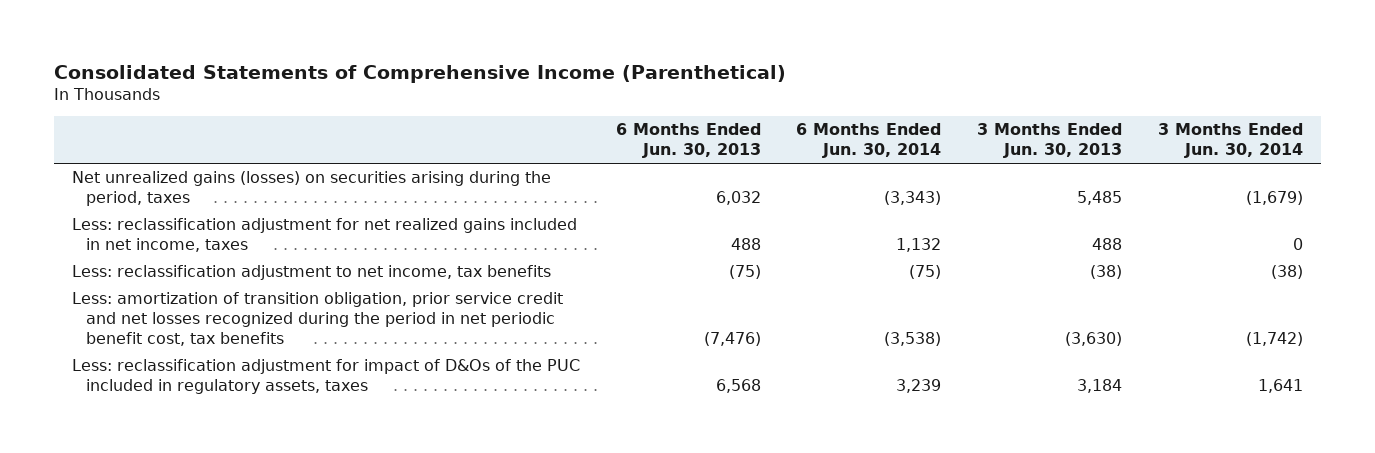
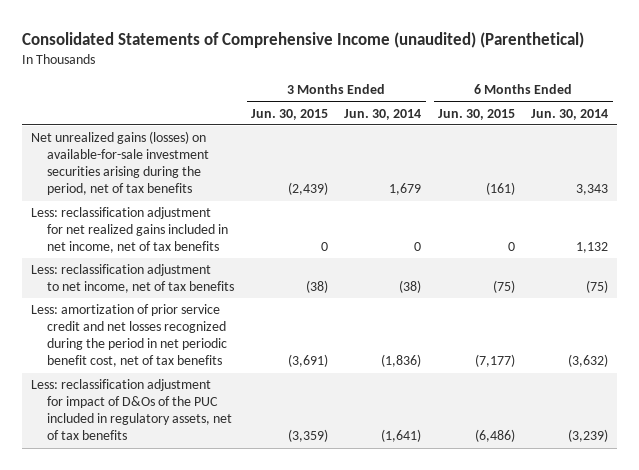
[53,64,786,83] Consolidated Statements of Comprehensive Income (Parenthetical) -> [22,31,585,48] Consolidated Statements of Comprehensive Income (unaudited) (Parenthetical)
[615,123,761,159] 6 Months Ended Jun. 30, 2013 -> none
[977,123,1123,159] 3 Months Ended Jun. 30, 2013 -> none
none -> [250,108,328,120] Jun. 30, 2015
none -> [437,108,515,120] Jun. 30, 2015
[71,171,551,207] Net unrealized gains (losses) on securities arising during the period, taxes -> [30,131,210,196] Net unrealized gains (losses) on available-for-sale investment securities arising during the period, net of tax benefits
[884,191,942,206] (3,343) -> [576,184,609,196] 3,343
[1245,191,1303,206] (1,679) -> [389,183,422,196] 1,679
[71,218,577,253] Less: reclassification adjustment for net realized gains included in net income, taxes -> [30,207,229,254] Less: reclassification adjustment for net realized gains included in net income, net of tax benefits
[71,265,551,281] Less: reclassification adjustment to net income, tax benefits -> [30,264,235,294] Less: reclassification adjustment to net income, net of tax benefits
[71,292,563,347] Less: amortization of transition obligation, prior service credit and net losses recognized during the period in net periodic benefit cost, tax benefits -> [30,304,228,368] Less: amortization of prior service credit and net losses recognized during the period in net periodic benefit cost, net of tax benefits
[884,332,942,347] (3,538) -> [568,354,609,368] (3,632)
[1245,332,1303,347] (1,742) -> [381,354,422,368] (1,836)
[71,359,580,395] Less: reclassification adjustment for impact of D&Os of the PUC included in regulatory assets, taxes -> [30,379,233,441] Less: reclassification adjustment for impact of D&Os of the PUC included in regulatory assets, net of tax benefits
[896,379,942,394] 3,239 -> [568,429,609,443] (3,239)
[1257,379,1303,394] 1,641 -> [381,429,422,443] (1,641)

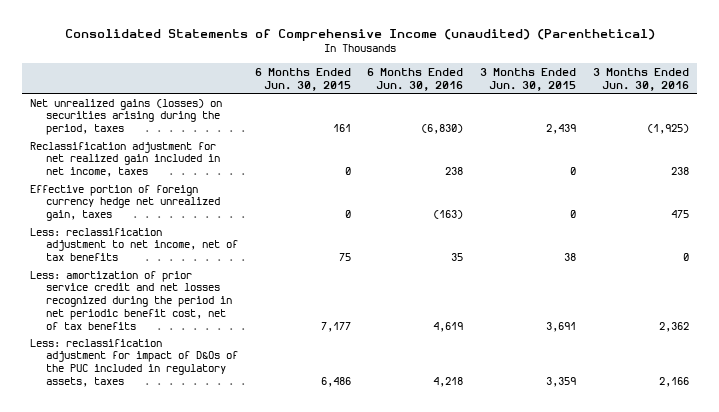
[344,108,422,120] Jun. 30, 2014 -> none
[531,108,609,120] Jun. 30, 2014 -> none
none -> [367,67,464,91] 6 Months Ended Jun. 30, 2016
none -> [593,67,690,91] 3 Months Ended Jun. 30, 2016
[30,131,210,196] Net unrealized gains (losses) on available-for-sale investment securities arising during the period, net of tax benefits -> [30,98,223,136] Net unrealized gains (losses) on securities arising during the period, taxes
[287,182,328,196] (2,439) -> [546,124,577,135] 2,439
[485,182,515,196] (161) -> [332,124,351,133] 161
[30,207,229,254] Less: reclassification adjustment for net realized gains included in net income, net of tax benefits -> [30,141,220,178] Reclassification adjustment for net realized gain included in net income, taxes
none -> [30,184,220,222] Effective portion of foreign currency hedge net unrealized gain, taxes
[305,280,328,294] (38) -> [564,253,577,262] 38
[492,280,515,294] (75) -> [338,253,351,262] 75
[287,354,328,368] (3,691) -> [546,321,577,332] 3,691
[474,354,515,368] (7,177) -> [320,321,351,332] 7,177
[30,379,233,441] Less: reclassification adjustment for impact of D&Os of the PUC included in regulatory assets, net of tax benefits -> [30,338,238,388] Less: reclassification adjustment for impact of D&Os of the PUC included in regulatory assets, taxes
[287,429,328,443] (3,359) -> [546,377,577,388] 3,359
[474,429,515,443] (6,486) -> [320,377,351,388] 6,486

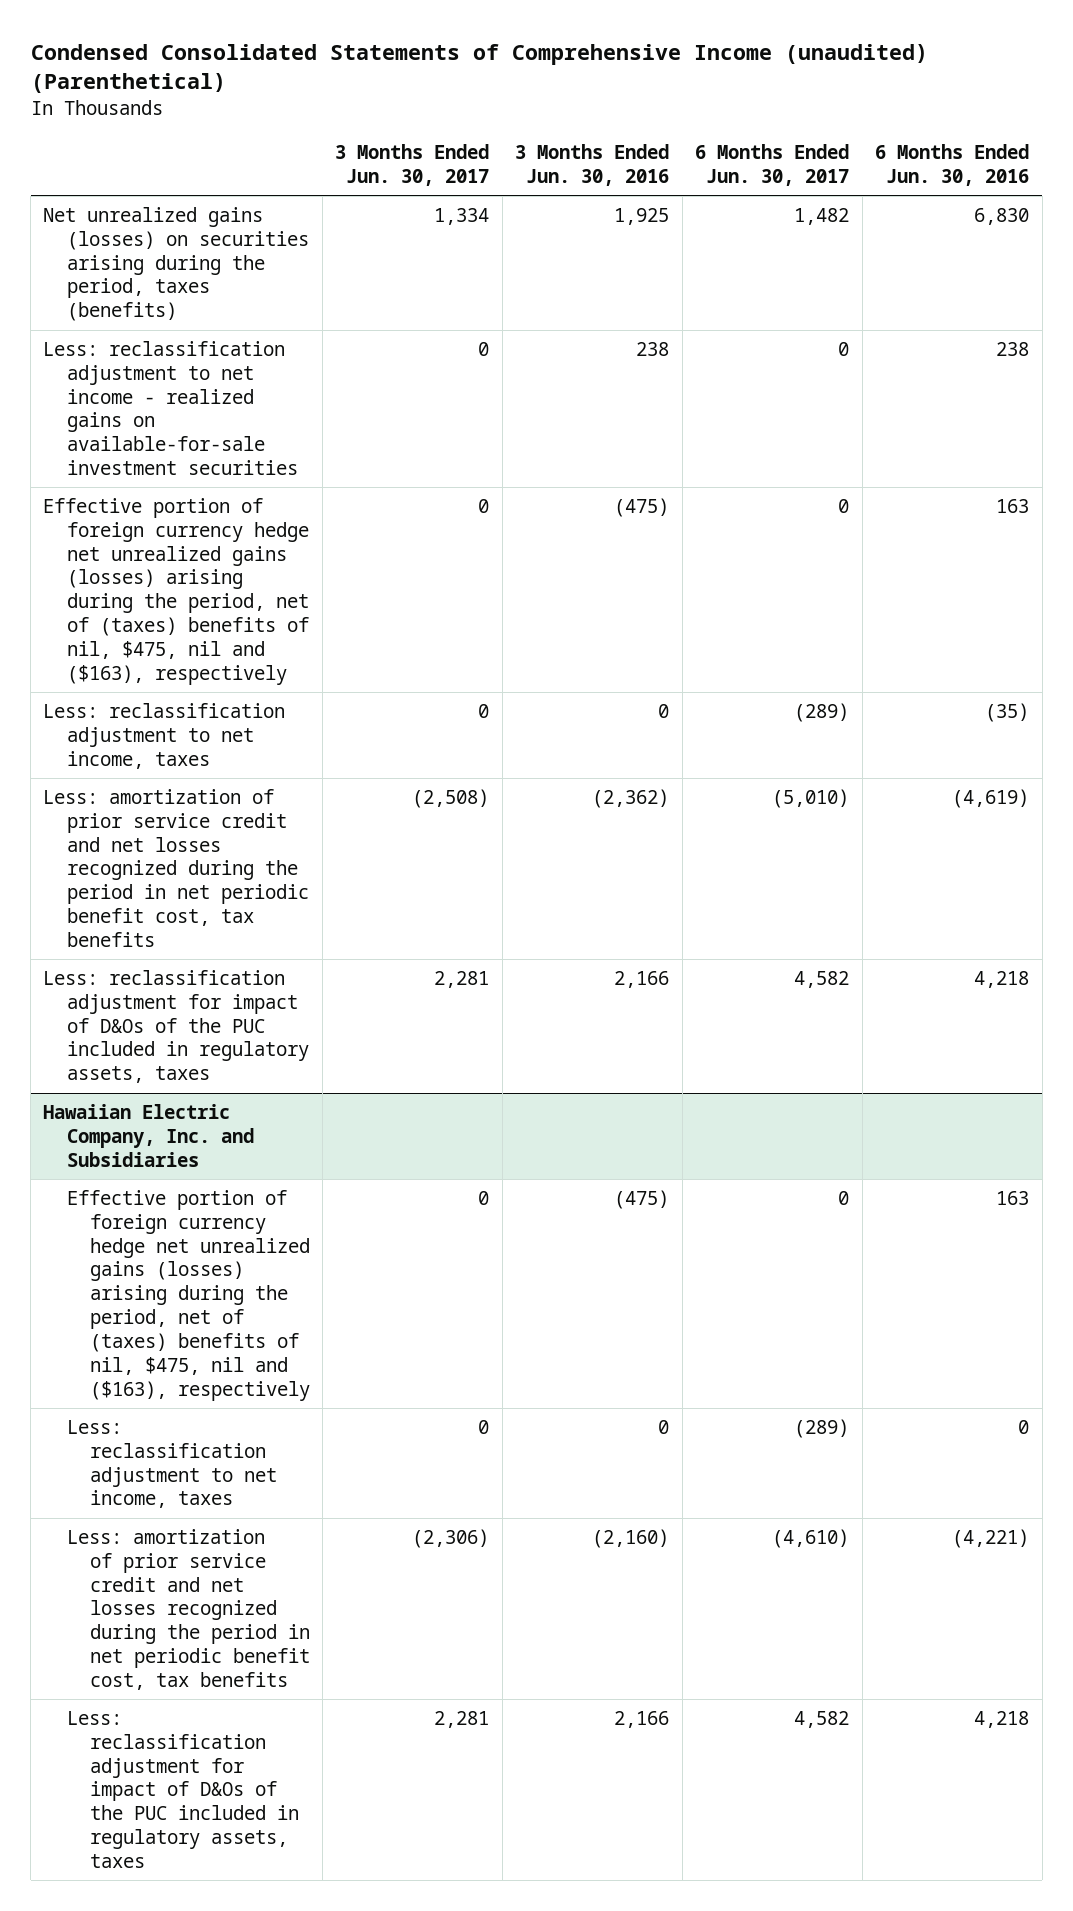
[64,29,655,42] Consolidated Statements of Comprehensive Income (unaudited) (Parenthetical) -> [30,43,928,94] Condensed Consolidated Statements of Comprehensive Income (unaudited) (Parenthetical)
[254,67,351,91] 6 Months Ended Jun. 30, 2015 -> none
[480,67,577,91] 3 Months Ended Jun. 30, 2015 -> none
none -> [335,144,490,187] 3 Months Ended Jun. 30, 2017
none -> [695,144,850,187] 6 Months Ended Jun. 30, 2017
[30,98,223,136] Net unrealized gains (losses) on securities arising during the period, taxes -> [43,206,309,322] Net unrealized gains (losses) on securities arising during the period, taxes (benefits)
[421,124,464,135] (6,830) -> [974,207,1030,225] 6,830
[647,124,690,135] (1,925) -> [614,207,670,225] 1,925
[30,141,220,178] Reclassification adjustment for net realized gain included in net income, taxes -> [43,340,298,476] Less: reclassification adjustment to net income - realized gains on available-for-sale investment securities
[30,184,220,222] Effective portion of foreign currency hedge net unrealized gain, taxes -> [43,497,309,686] Effective portion of foreign currency hedge net unrealized gains (losses) arising during the period, net of (taxes) benefits of nil, $475, nil and ($163), respectively
[433,210,464,220] (163) -> [996,498,1030,513] 163
[671,210,690,219] 475 -> [614,497,670,517] (475)
[30,227,238,262] Less: reclassification adjustment to net income, net of tax benefits -> [43,702,286,769] Less: reclassification adjustment to net income, taxes
[451,253,464,262] 35 -> [985,702,1030,722] (35)
[30,270,232,330] Less: amortization of prior service credit and net losses recognized during the period in net periodic benefit cost, net of tax benefits -> [43,788,309,948] Less: amortization of prior service credit and net losses recognized during the period in net periodic benefit cost, tax benefits
[433,321,464,332] 4,619 -> [952,788,1030,808] (4,619)
[659,321,690,332] 2,362 -> [592,788,670,808] (2,362)
none -> [43,1103,254,1167] Hawaiian Electric Company, Inc. and Subsidiaries
none -> [66,1189,310,1402] Effective portion of foreign currency hedge net unrealized gains (losses) arising during the period, net of (taxes) benefits of nil, $475, nil and ($163), respectively
none -> [66,1419,277,1509] Less: reclassification adjustment to net income, taxes
none -> [66,1528,310,1691] Less: amortization of prior service credit and net losses recognized during the period in net periodic benefit cost, tax benefits
none -> [66,1710,299,1869] Less: reclassification adjustment for impact of D&Os of the PUC included in regulatory assets, taxes

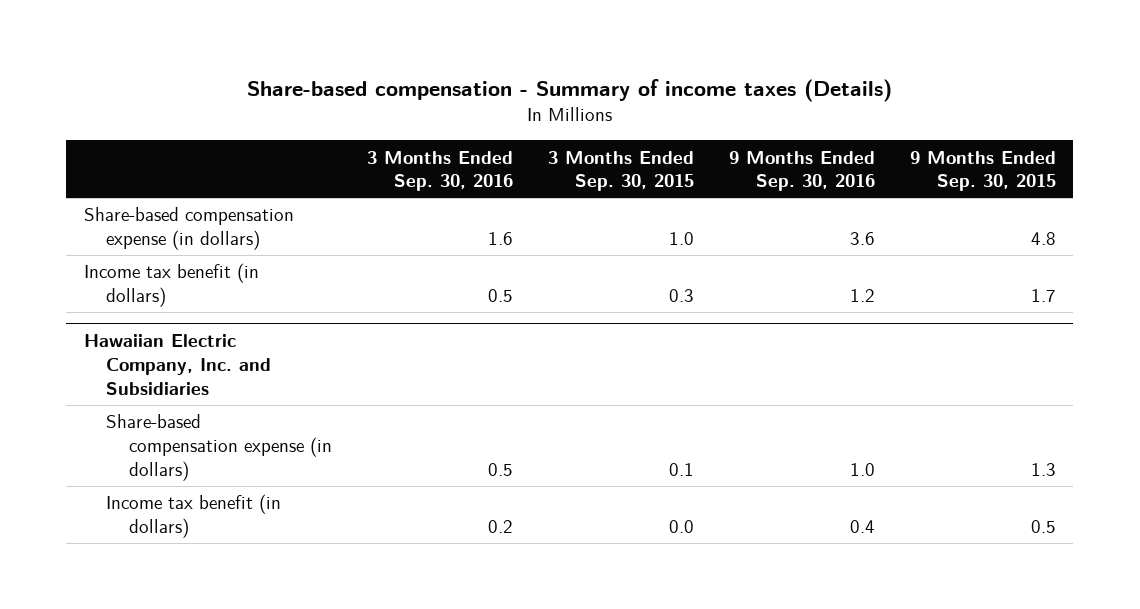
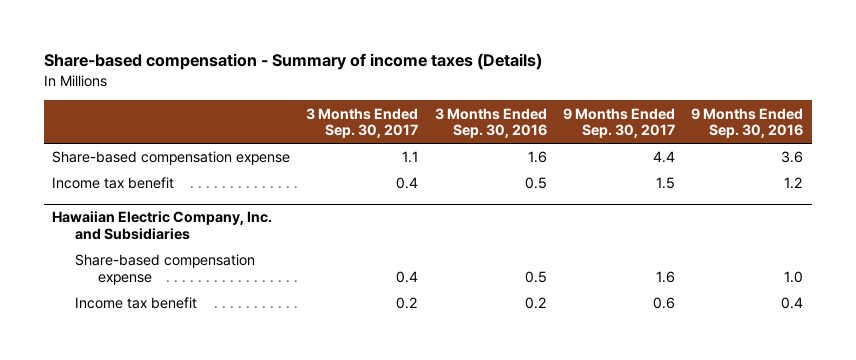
[547,150,694,192] 3 Months Ended Sep. 30, 2015 -> none
[909,150,1056,192] 9 Months Ended Sep. 30, 2015 -> none
none -> [306,107,419,139] 3 Months Ended Sep. 30, 2017
none -> [563,107,676,139] 9 Months Ended Sep. 30, 2017
[83,207,294,251] Share-based compensation expense (in dollars) -> [52,151,291,166] Share-based compensation expense
[83,263,259,308] Income tax benefit (in dollars) -> [52,177,175,190] Income tax benefit
[106,414,332,482] Share-based compensation expense (in dollars) -> [75,254,256,285] Share-based compensation expense
[106,494,282,539] Income tax benefit (in dollars) -> [75,297,198,310] Income tax benefit

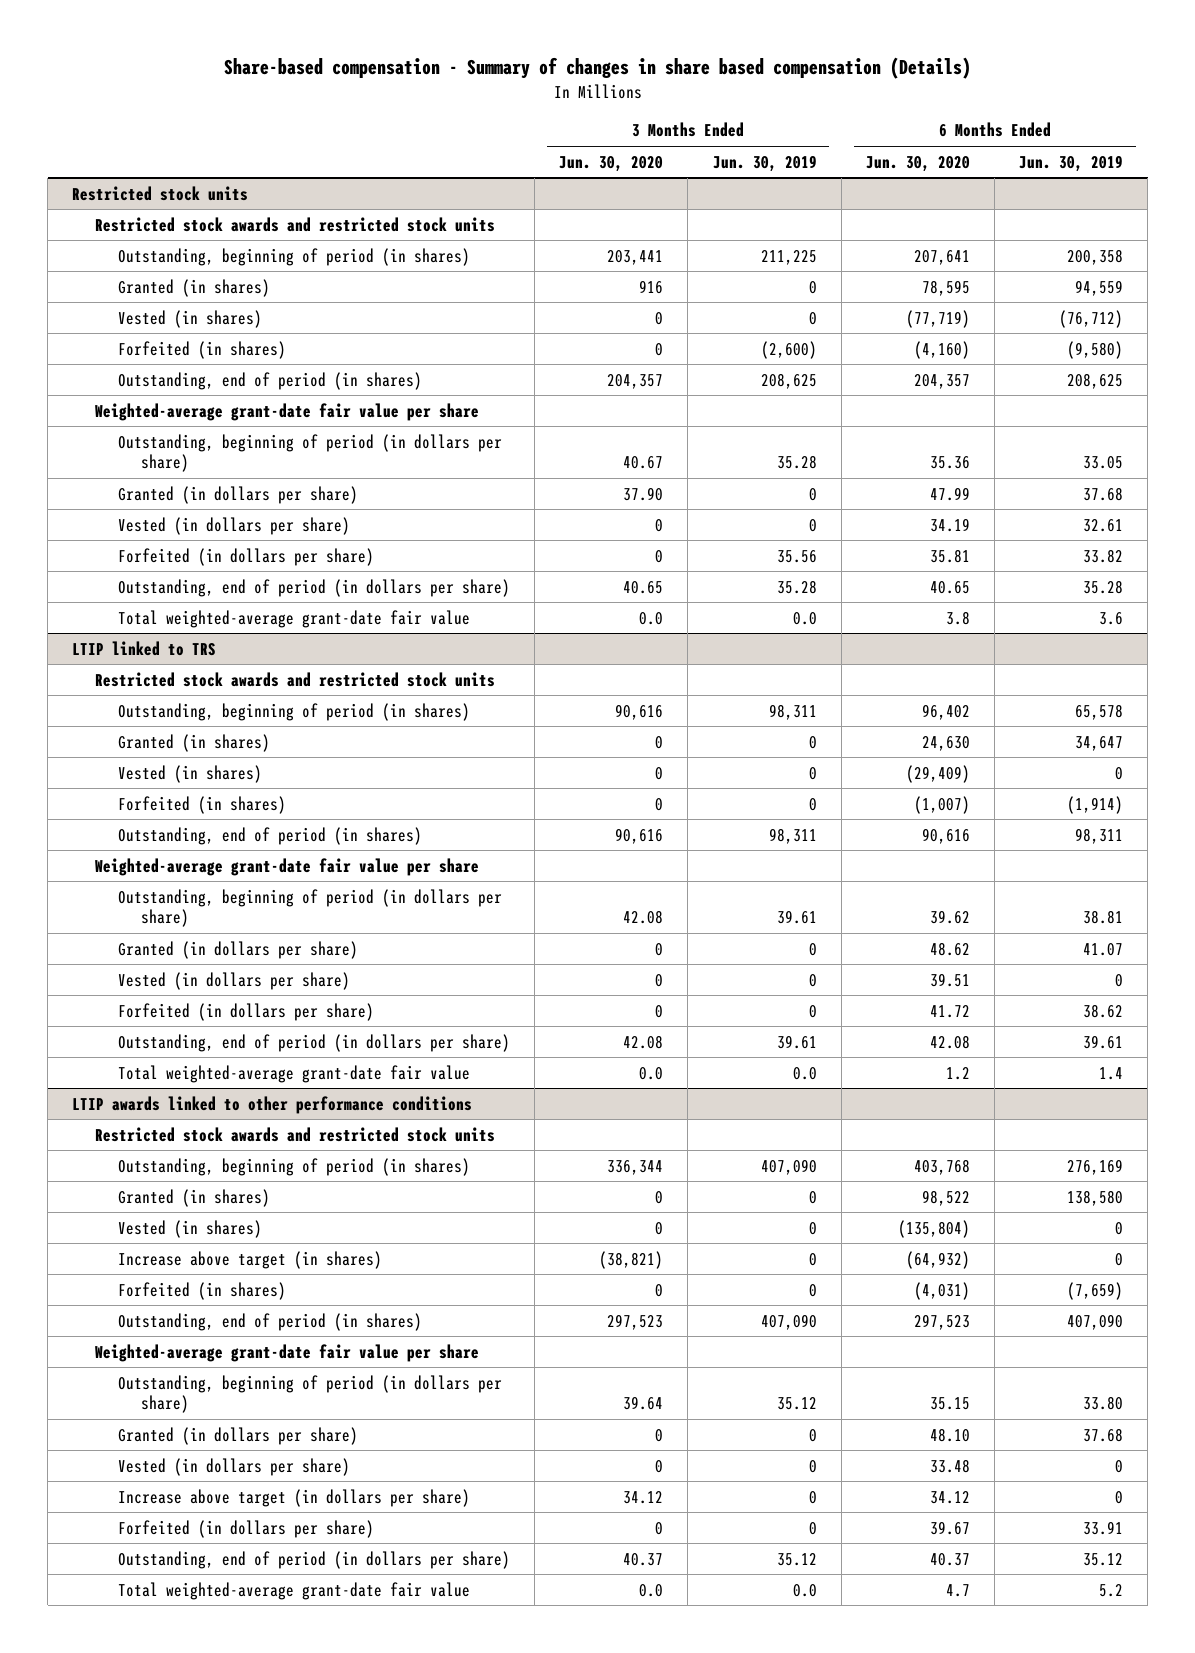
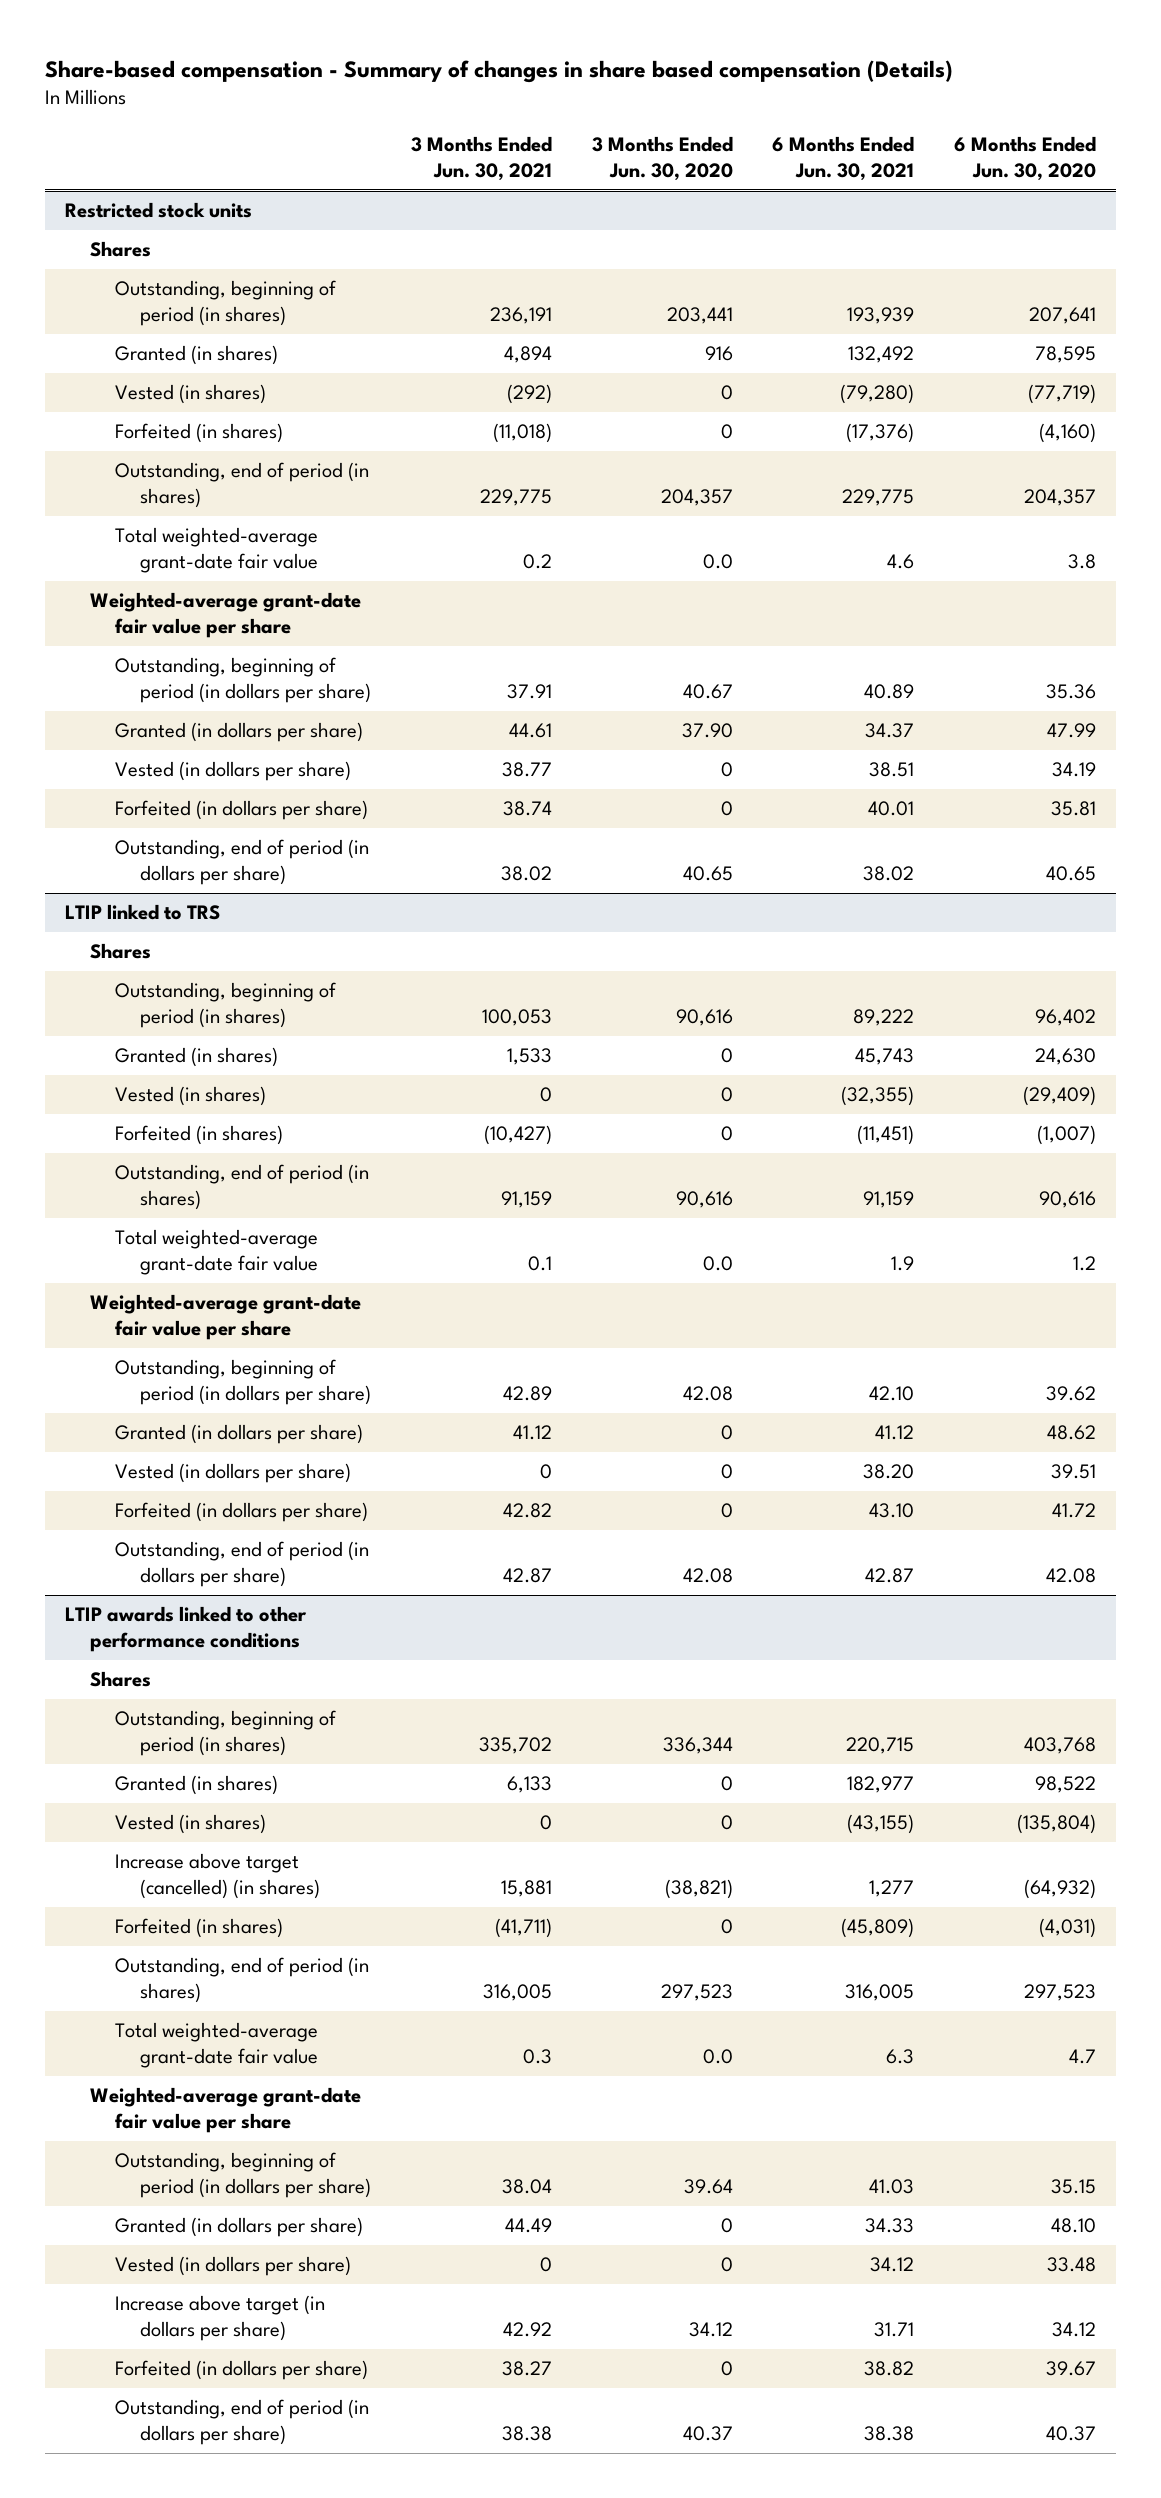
[712,154,817,172] Jun. 30, 2019 -> none
[1019,154,1124,172] Jun. 30, 2019 -> none
none -> [410,136,552,181] 3 Months Ended Jun. 30, 2021
none -> [772,136,915,181] 6 Months Ended Jun. 30, 2021
[95,216,496,232] Restricted stock awards and restricted stock units -> [90,241,152,258] Shares
[117,609,470,628] Total weighted-average grant-date fair value -> [115,527,319,573] Total weighted-average grant-date fair value
[95,671,496,687] Restricted stock awards and restricted stock units -> [90,943,152,960] Shares
[117,1064,470,1083] Total weighted-average grant-date fair value -> [115,1229,319,1275] Total weighted-average grant-date fair value
[95,1126,496,1142] Restricted stock awards and restricted stock units -> [90,1671,152,1688] Shares
[117,1250,382,1269] Increase above target (in shares) -> [115,1853,321,1899] Increase above target (cancelled) (in shares)
[117,1581,470,1600] Total weighted-average grant-date fair value -> [115,2022,319,2068] Total weighted-average grant-date fair value

